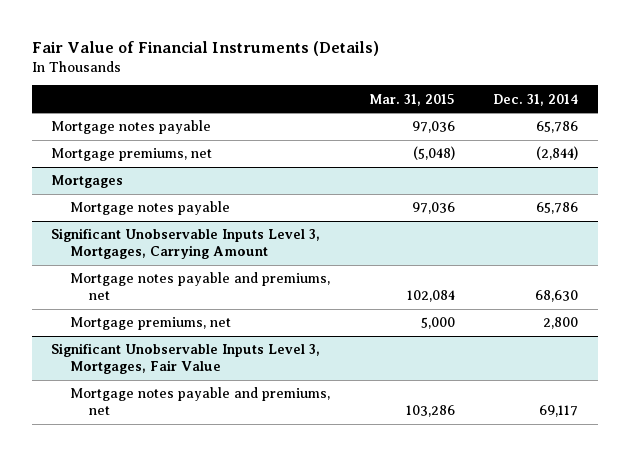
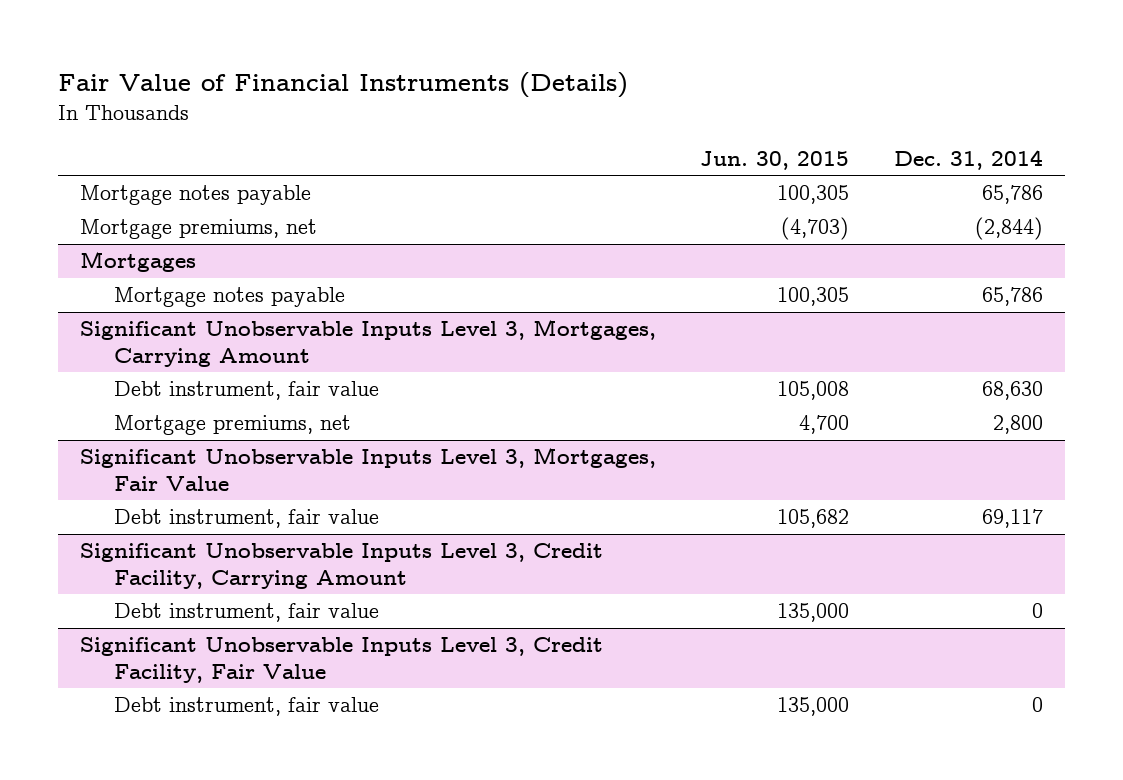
[368,93,455,106] Mar. 31, 2015 -> none
none -> [700,150,850,170] Jun. 30, 2015
[69,272,330,301] Mortgage notes payable and premiums, net -> [113,381,379,401] Debt instrument, fair value
[69,387,330,416] Mortgage notes payable and premiums, net -> [113,509,379,529] Debt instrument, fair value
none -> [80,543,604,589] Significant Unobservable Inputs Level 3, Credit Facility, Carrying Amount
none -> [113,603,379,623] Debt instrument, fair value
none -> [80,637,604,683] Significant Unobservable Inputs Level 3, Credit Facility, Fair Value
none -> [113,697,379,717] Debt instrument, fair value

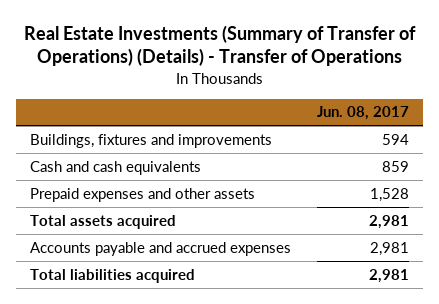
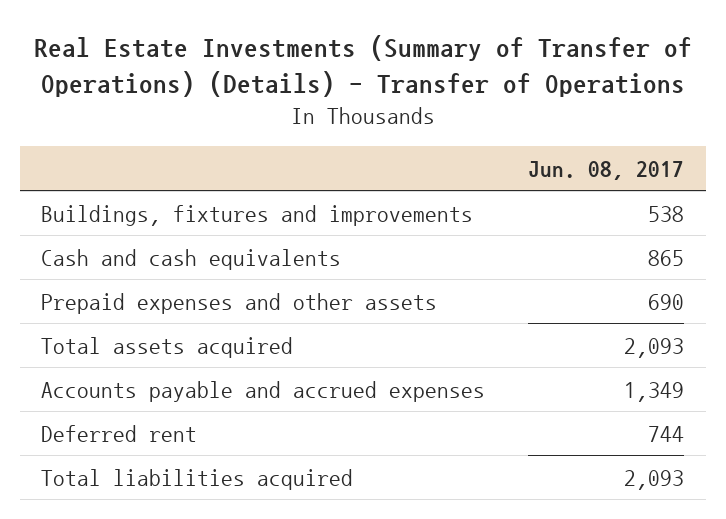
[382,133,410,145] 594 -> [648,205,685,222] 538
[382,160,410,172] 859 -> [648,249,685,266] 865
[370,187,410,202] 1,528 -> [648,293,685,310] 690
[369,214,410,229] 2,981 -> [624,337,685,358] 2,093
[370,241,410,256] 2,981 -> [624,381,685,402] 1,349
none -> [41,424,198,442] Deferred rent
[369,268,410,283] 2,981 -> [624,469,685,490] 2,093

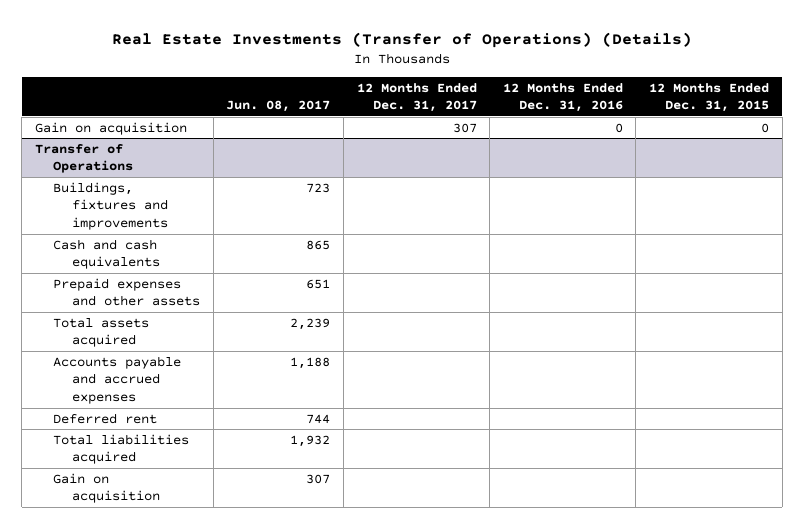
[33,34,692,97] Real Estate Investments (Summary of Transfer of Operations) (Details) - Transfer of Operations -> [111,31,692,48] Real Estate Investments (Transfer of Operations) (Details)
none -> [356,82,477,113] 12 Months Ended Dec. 31, 2017
none -> [502,82,623,113] 12 Months Ended Dec. 31, 2016
none -> [649,82,770,113] 12 Months Ended Dec. 31, 2015
none -> [34,121,187,135] Gain on acquisition
none -> [34,143,134,174] Transfer of Operations
[648,205,685,222] 538 -> [306,182,331,193] 723
[648,293,685,310] 690 -> [306,278,331,289] 651
[624,337,685,358] 2,093 -> [290,317,331,330] 2,239
[624,381,685,402] 1,349 -> [290,356,331,369] 1,188
[624,469,685,490] 2,093 -> [290,434,331,447] 1,932
none -> [53,472,160,504] Gain on acquisition

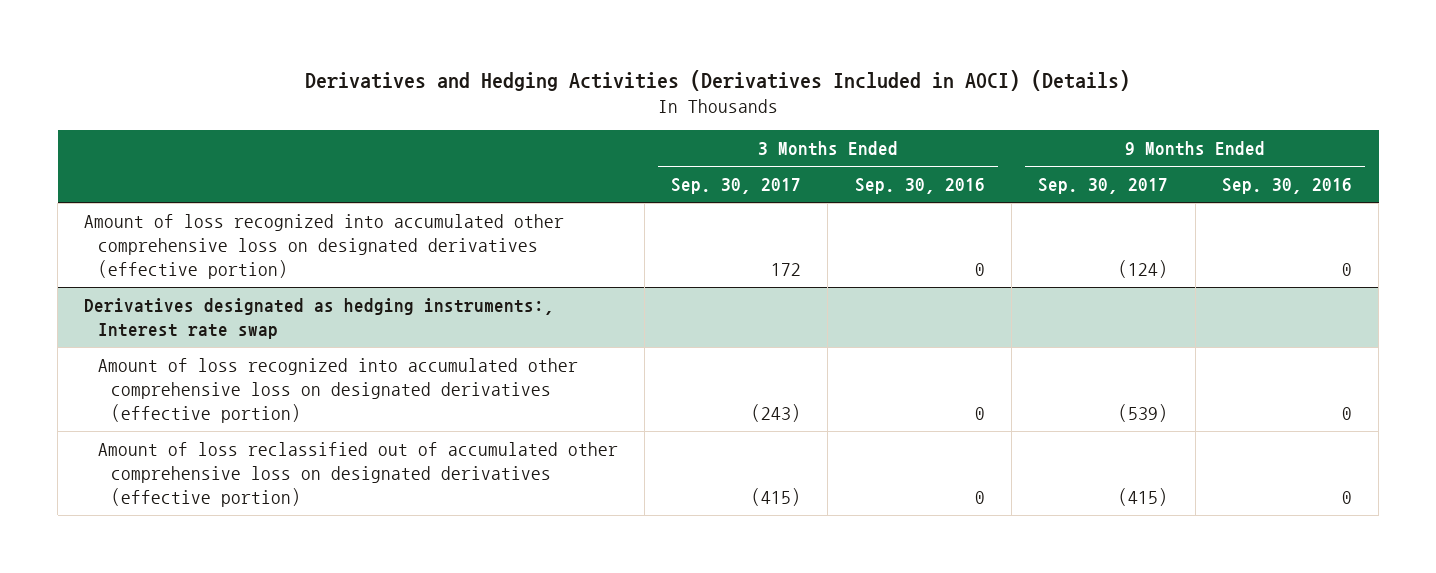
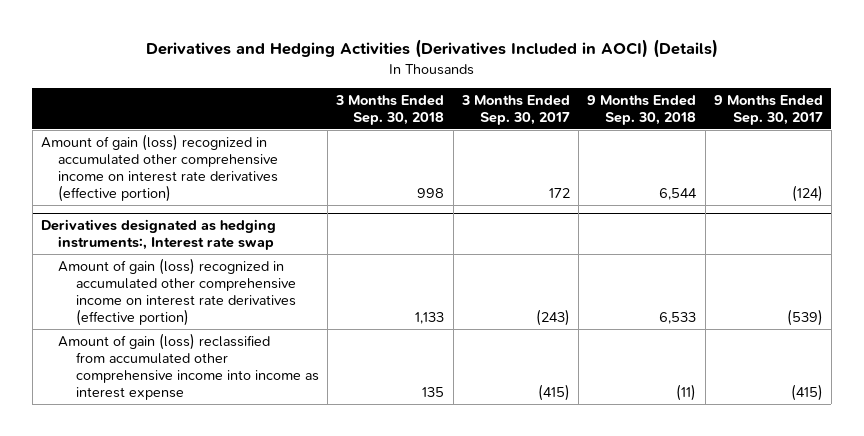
[854,178,985,195] Sep. 30, 2016 -> none
[1221,178,1352,195] Sep. 30, 2016 -> none
none -> [335,94,445,125] 3 Months Ended Sep. 30, 2018
none -> [587,94,697,125] 9 Months Ended Sep. 30, 2018
[84,213,565,279] Amount of loss recognized into accumulated other comprehensive loss on designated derivatives (effective portion) -> [40,133,279,202] Amount of gain (loss) recognized in accumulated other comprehensive income on interest rate derivatives (effective portion)
[97,357,578,423] Amount of loss recognized into accumulated other comprehensive loss on designated derivatives (effective portion) -> [58,257,297,326] Amount of gain (loss) recognized in accumulated other comprehensive income on interest rate derivatives (effective portion)
[97,441,618,507] Amount of loss reclassified out of accumulated other comprehensive loss on designated derivatives (effective portion) -> [58,332,320,400] Amount of gain (loss) reclassified from accumulated other comprehensive income into income as interest expense

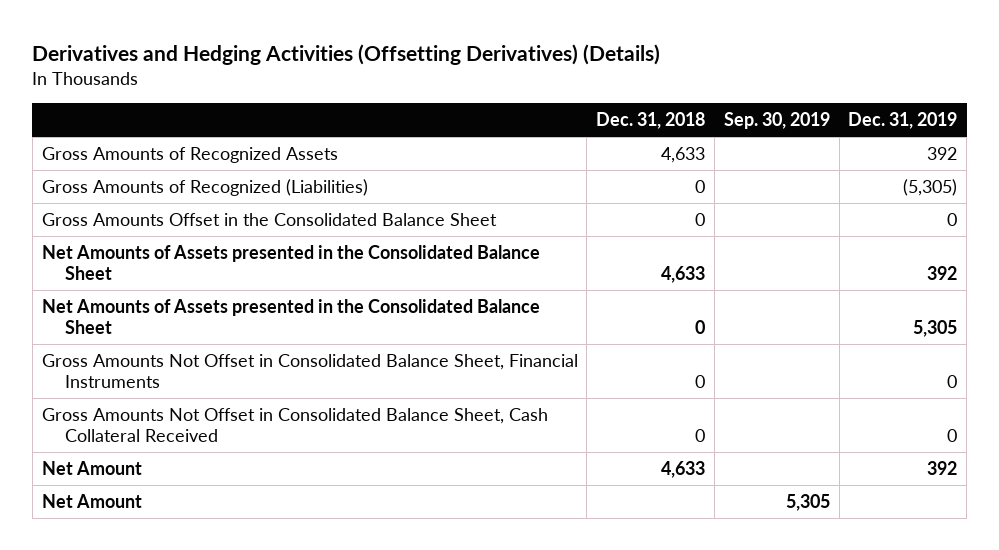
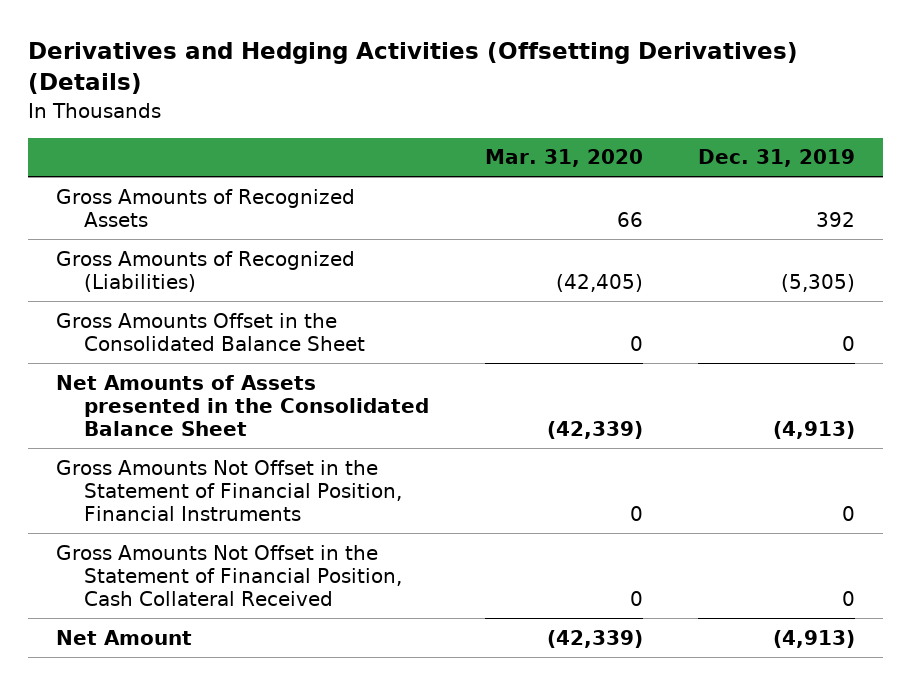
[596,112,706,130] Dec. 31, 2018 -> none
[723,112,830,130] Sep. 30, 2019 -> none
none -> [484,149,643,168] Mar. 31, 2020
[41,298,540,334] Net Amounts of Assets presented in the Consolidated Balance Sheet -> none
[41,493,142,508] Net Amount -> none
[927,265,958,280] 392 -> [773,421,856,440] (4,913)
[41,353,578,388] Gross Amounts Not Offset in Consolidated Balance Sheet, Financial Instruments -> [55,459,403,522] Gross Amounts Not Offset in the Statement of Financial Position, Financial Instruments
[41,407,548,442] Gross Amounts Not Offset in Consolidated Balance Sheet, Cash Collateral Received -> [55,544,403,607] Gross Amounts Not Offset in the Statement of Financial Position, Cash Collateral Received
[927,460,958,475] 392 -> [773,629,856,648] (4,913)

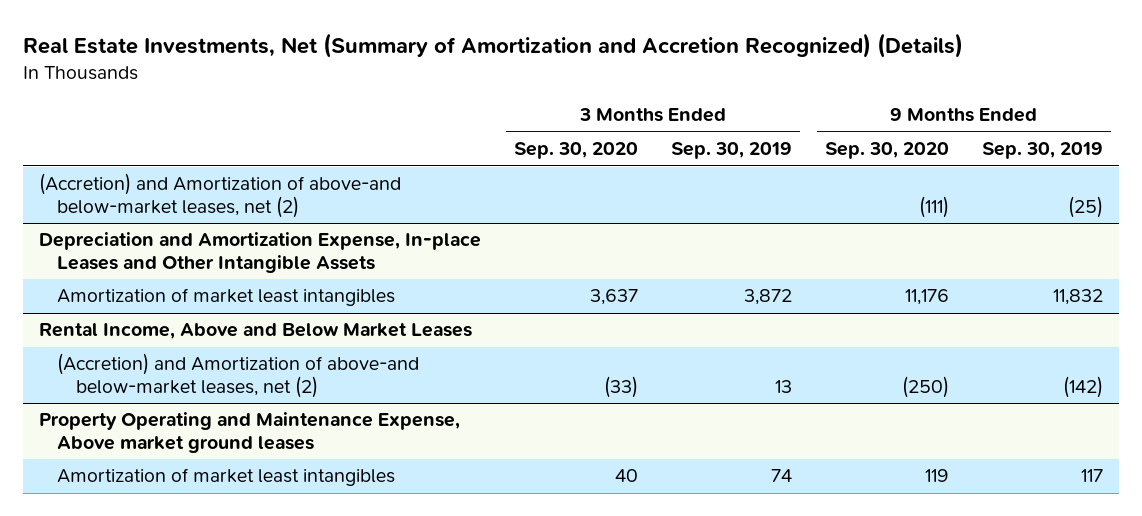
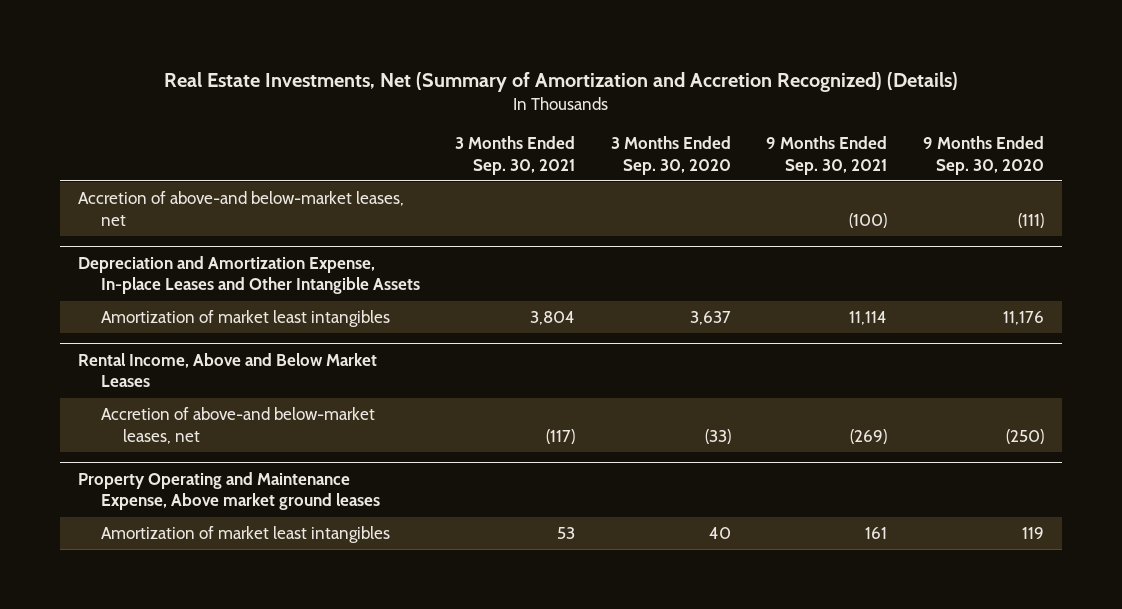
[671,142,793,160] Sep. 30, 2019 -> none
[981,142,1103,160] Sep. 30, 2019 -> none
none -> [455,136,576,175] 3 Months Ended Sep. 30, 2021
none -> [766,136,888,175] 9 Months Ended Sep. 30, 2021
[39,173,402,219] (Accretion) and Amortization of above-and below-market leases, net (2) -> [77,191,404,226] Accretion of above-and below-market leases, net
[57,353,420,399] (Accretion) and Amortization of above-and below-market leases, net (2) -> [100,407,375,444] Accretion of above-and below-market leases, net

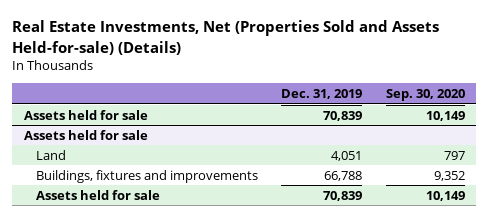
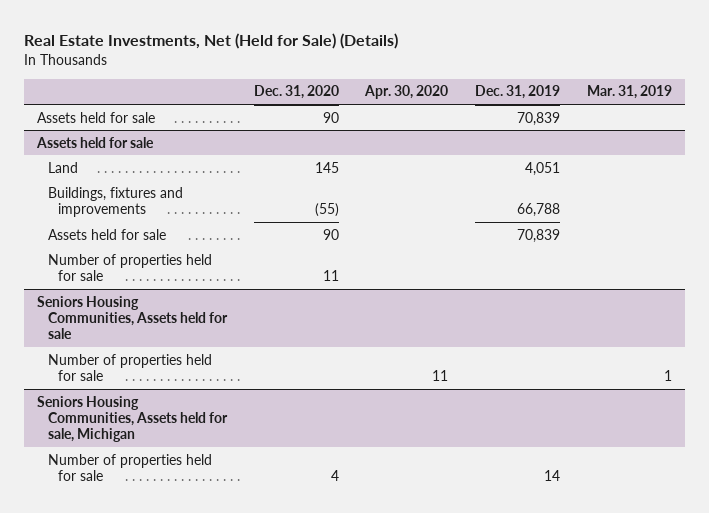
[12,20,440,55] Real Estate Investments, Net (Properties Sold and Assets Held-for-sale) (Details) -> [23,32,398,49] Real Estate Investments, Net (Held for Sale) (Details)
[385,89,465,102] Sep. 30, 2020 -> none
none -> [253,85,339,100] Dec. 31, 2020
none -> [364,85,449,100] Apr. 30, 2020
none -> [587,85,673,100] Mar. 31, 2019
none -> [47,253,212,282] Number of properties held for sale
none -> [37,295,228,340] Seniors Housing Communities, Assets held for sale
none -> [47,353,212,382] Number of properties held for sale
none -> [37,395,228,443] Seniors Housing Communities, Assets held for sale, Michigan
none -> [47,453,212,482] Number of properties held for sale

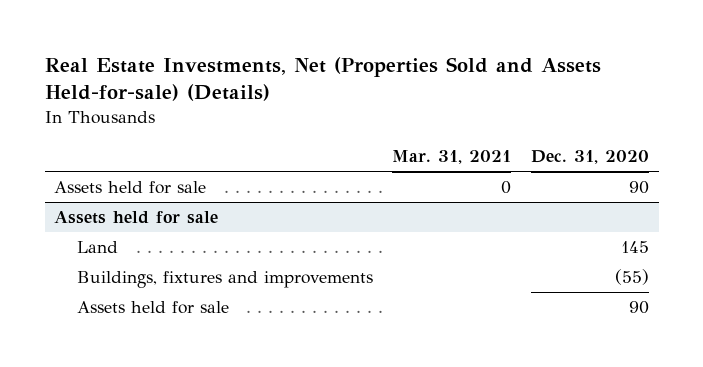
[23,32,398,49] Real Estate Investments, Net (Held for Sale) (Details) -> [44,57,601,102] Real Estate Investments, Net (Properties Sold and Assets Held-for-sale) (Details)
[364,85,449,100] Apr. 30, 2020 -> none
[475,85,561,100] Dec. 31, 2019 -> none
[587,85,673,100] Mar. 31, 2019 -> none
none -> [392,150,512,165] Mar. 31, 2021
[47,253,212,282] Number of properties held for sale -> none
[37,295,228,340] Seniors Housing Communities, Assets held for sale -> none
[47,353,212,382] Number of properties held for sale -> none
[37,395,228,443] Seniors Housing Communities, Assets held for sale, Michigan -> none
[47,453,212,482] Number of properties held for sale -> none

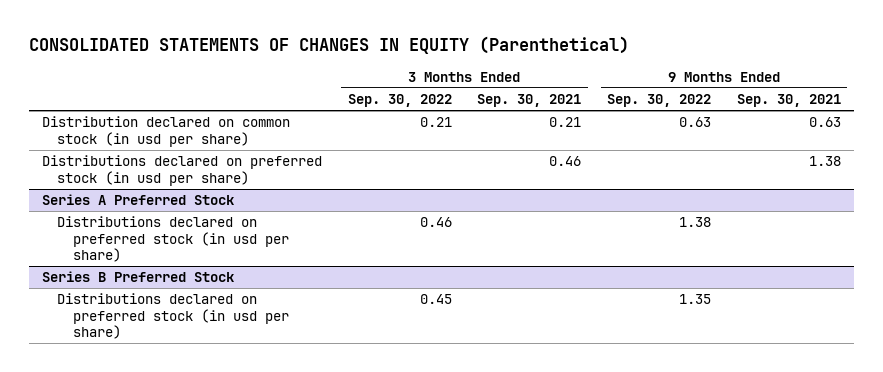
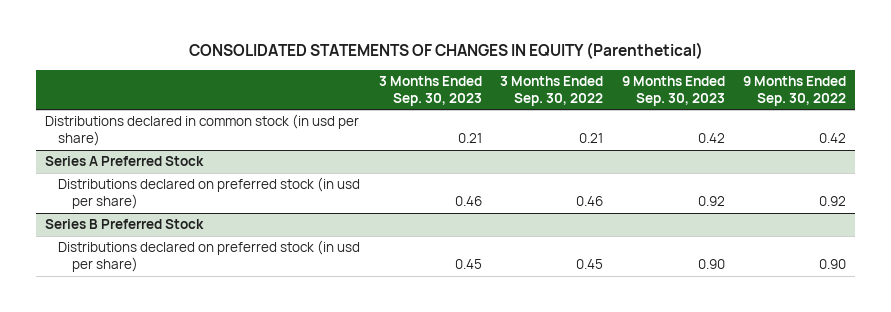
[477,94,582,108] Sep. 30, 2021 -> none
[736,94,841,108] Sep. 30, 2021 -> none
none -> [378,76,482,106] 3 Months Ended Sep. 30, 2023
none -> [621,76,725,106] 9 Months Ended Sep. 30, 2023
[41,155,322,186] Distributions declared on preferred stock (in usd per share) -> none
[41,116,290,147] Distribution declared on common stock (in usd per share) -> [45,114,360,146] Distributions declared in common stock (in usd per share)
[679,117,712,128] 0.63 -> [819,132,847,143] 0.42
[679,217,712,228] 1.38 -> [819,195,847,206] 0.92
[679,294,712,305] 1.35 -> [819,258,847,269] 0.90

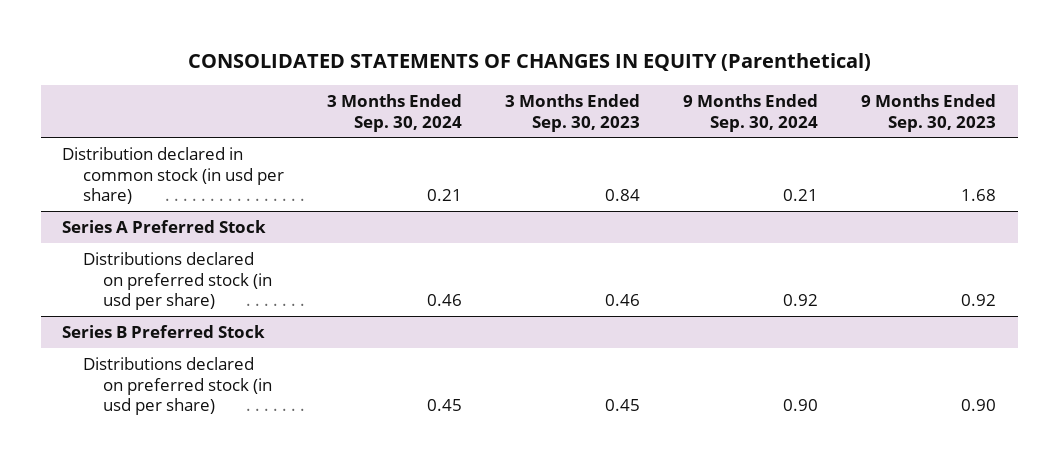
[500,76,604,106] 3 Months Ended Sep. 30, 2022 -> none
[743,76,847,106] 9 Months Ended Sep. 30, 2022 -> none
none -> [326,93,462,132] 3 Months Ended Sep. 30, 2024
none -> [682,93,818,132] 9 Months Ended Sep. 30, 2024
[45,114,360,146] Distributions declared in common stock (in usd per share) -> [62,147,284,205] Distribution declared in common stock (in usd per share)
[457,132,482,143] 0.21 -> [604,189,640,202] 0.84
[697,132,725,143] 0.42 -> [961,189,997,202] 1.68

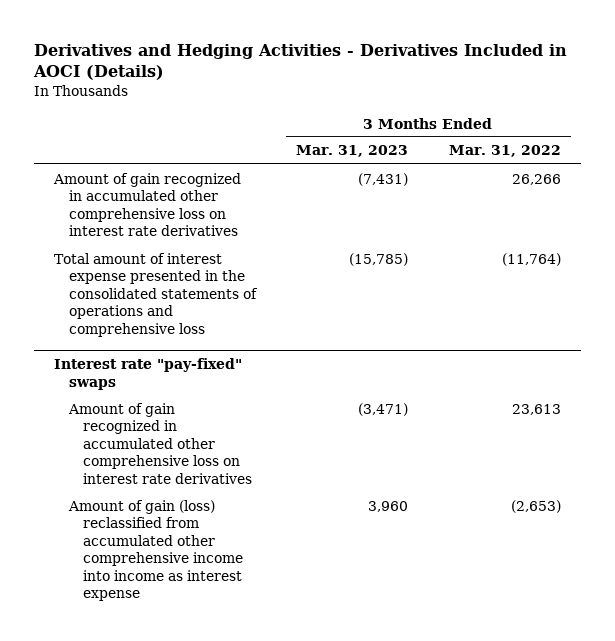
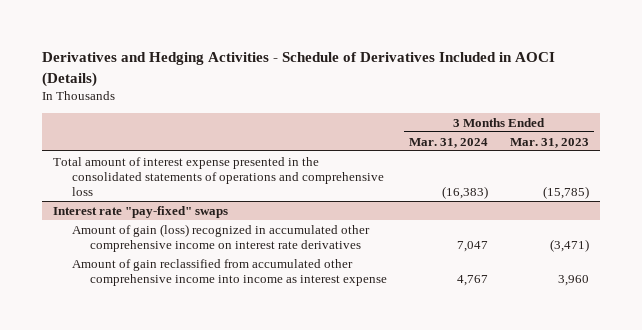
[32,43,567,81] Derivatives and Hedging Activities - Derivatives Included in AOCI (Details) -> [42,52,556,87] Derivatives and Hedging Activities - Schedule of Derivatives Included in AOCI (Details)
[448,145,561,158] Mar. 31, 2022 -> none
none -> [409,137,489,148] Mar. 31, 2024
[53,172,242,237] Amount of gain recognized in accumulated other comprehensive loss on interest rate derivatives -> none
[67,402,253,484] Amount of gain recognized in accumulated other comprehensive loss on interest rate derivatives -> [71,223,370,252] Amount of gain (loss) recognized in accumulated other comprehensive income on interest rate derivatives
[67,499,244,602] Amount of gain (loss) reclassified from accumulated other comprehensive income into income as interest expense -> [71,258,388,286] Amount of gain reclassified from accumulated other comprehensive income into income as interest expense

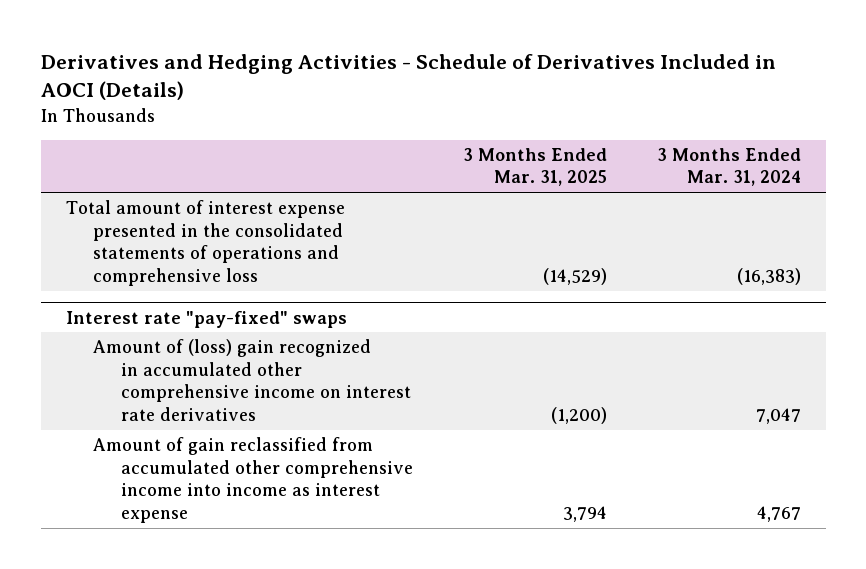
[509,137,589,148] Mar. 31, 2023 -> none
none -> [462,148,607,187] 3 Months Ended Mar. 31, 2025
[71,223,370,252] Amount of gain (loss) recognized in accumulated other comprehensive income on interest rate derivatives -> [93,339,412,421] Amount of (loss) gain recognized in accumulated other comprehensive income on interest rate derivatives

